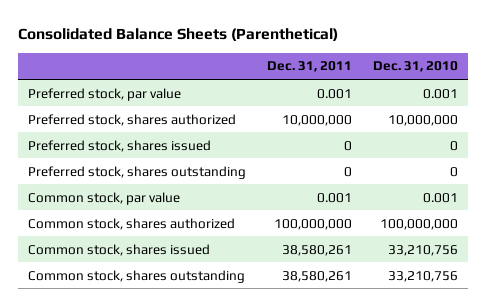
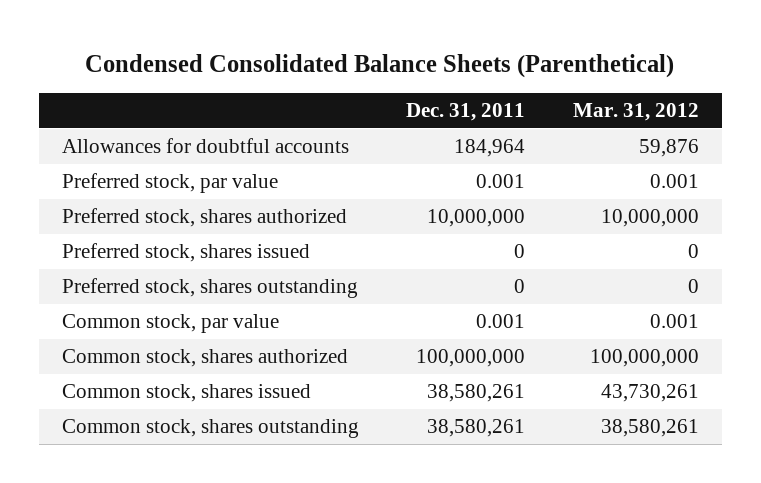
[17,27,338,41] Consolidated Balance Sheets (Parenthetical) -> [85,53,675,78] Condensed Consolidated Balance Sheets (Parenthetical)
[372,61,458,73] Dec. 31, 2010 -> none
none -> [572,103,699,122] Mar. 31, 2012
none -> [62,138,350,154] Allowances for doubtful accounts

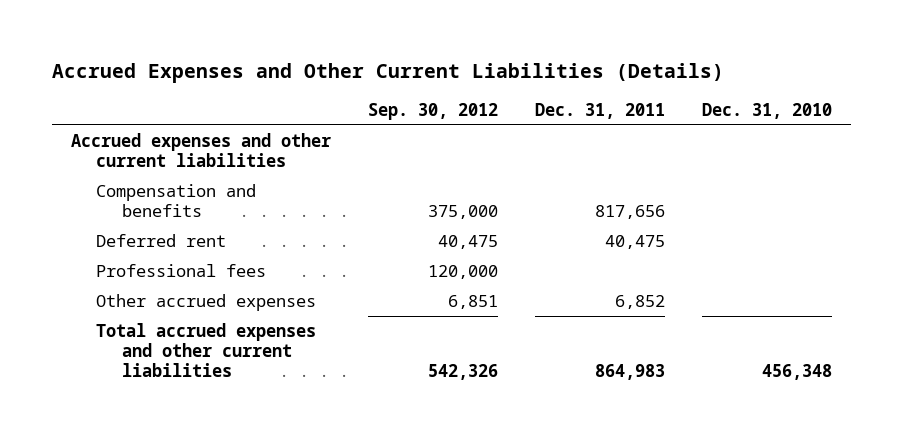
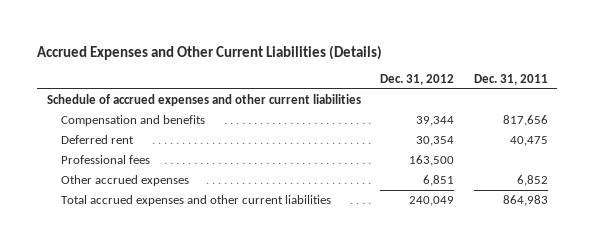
[367,103,498,121] Sep. 30, 2012 -> none
[702,103,833,120] Dec. 31, 2010 -> none
none -> [380,74,455,86] Dec. 31, 2012
[70,133,331,168] Accrued expenses and other current liabilities -> [46,93,361,106] Schedule of accrued expenses and other current liabilities

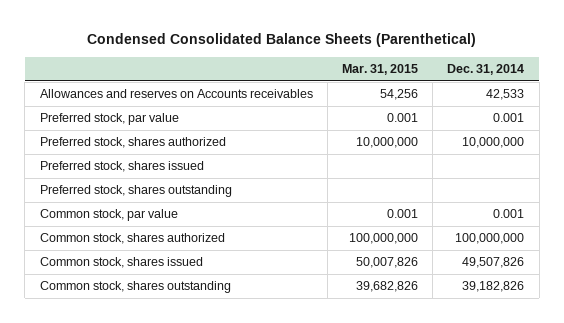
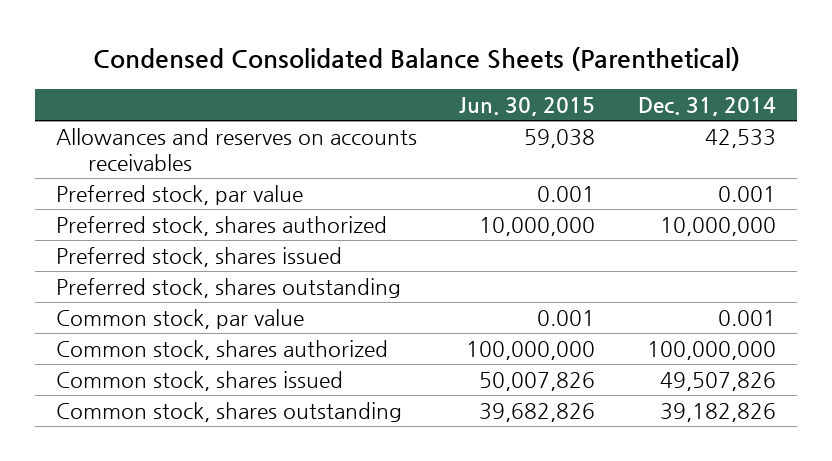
[342,63,419,75] Mar. 31, 2015 -> none
none -> [459,96,596,116] Jun. 30, 2015
[39,89,313,99] Allowances and reserves on Accounts receivables -> [55,128,417,171] Allowances and reserves on accounts receivables

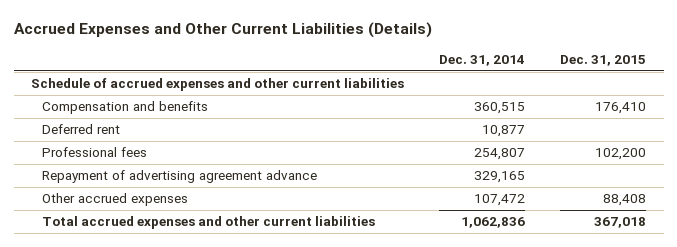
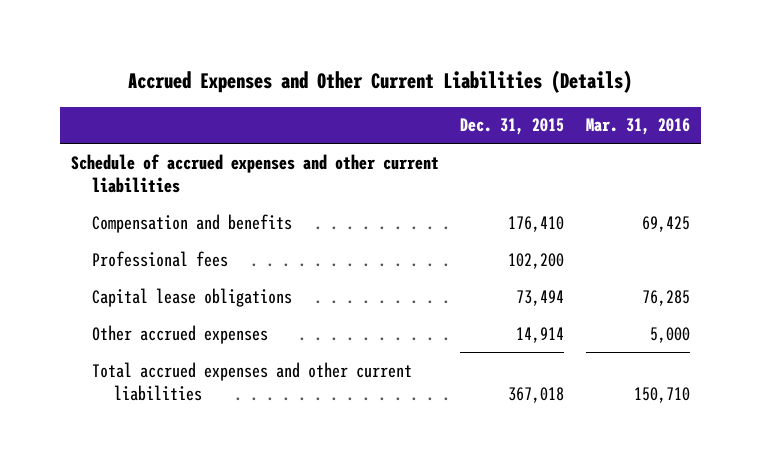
[439,54,526,66] Dec. 31, 2014 -> none
none -> [585,118,690,136] Mar. 31, 2016
[41,124,120,135] Deferred rent -> none
[41,170,317,184] Repayment of advertising agreement advance -> none
none -> [92,287,293,307] Capital lease obligations
[603,194,647,207] 88,408 -> [516,326,565,343] 14,914

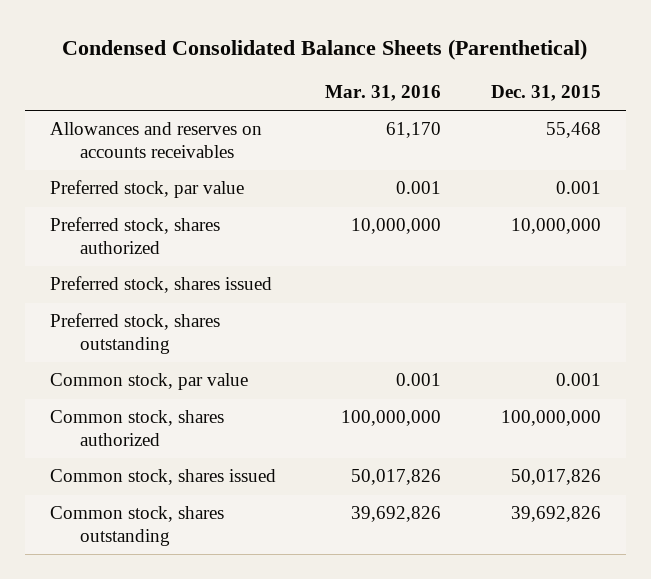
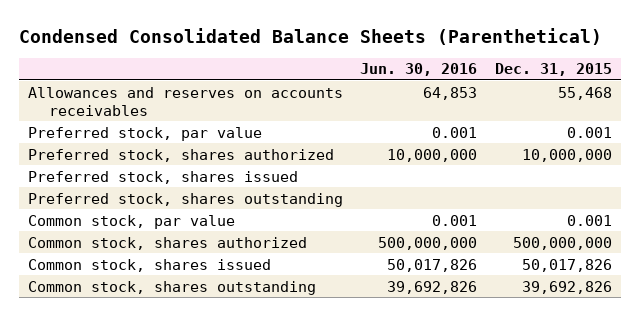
[325,85,442,102] Mar. 31, 2016 -> none
none -> [360,63,478,77] Jun. 30, 2016
[500,410,601,427] 100,000,000 -> [513,236,613,250] 500,000,000

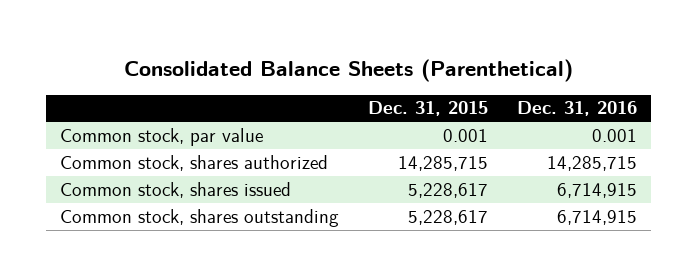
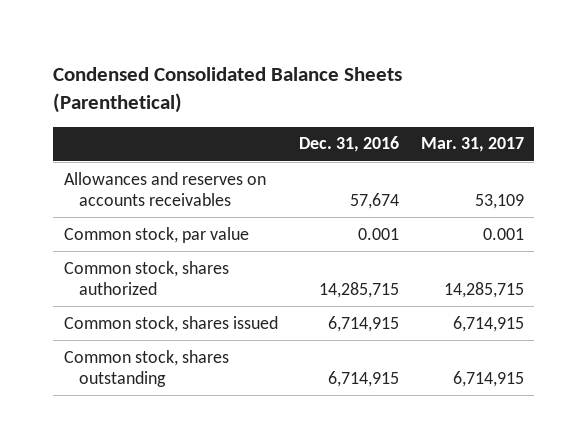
[123,58,573,82] Consolidated Balance Sheets (Parenthetical) -> [53,66,403,113] Condensed Consolidated Balance Sheets (Parenthetical)
[368,101,489,117] Dec. 31, 2015 -> none
none -> [420,137,524,153] Mar. 31, 2017
none -> [63,171,266,206] Allowances and reserves on accounts receivables

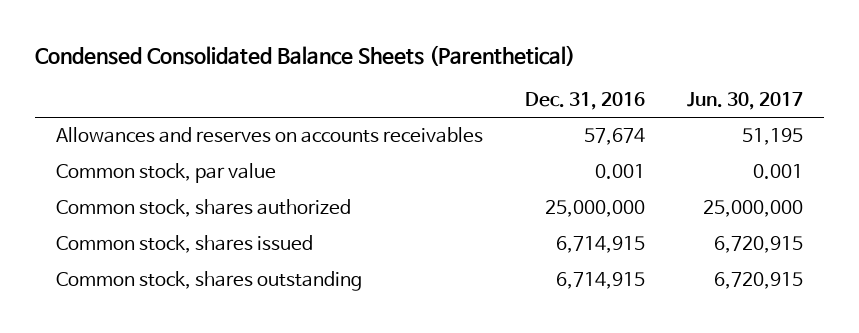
[420,137,524,153] Mar. 31, 2017 -> none
none -> [686,92,803,111] Jun. 30, 2017
[319,281,400,298] 14,285,715 -> [544,200,645,218] 25,000,000

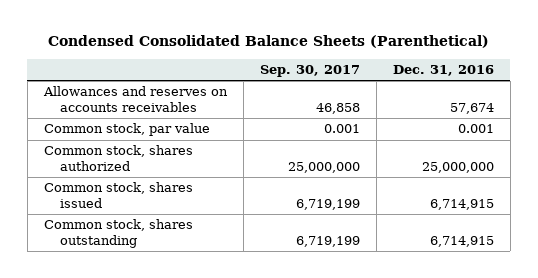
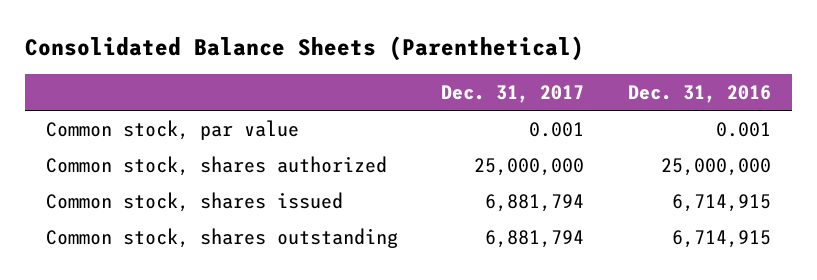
[47,35,489,49] Condensed Consolidated Balance Sheets (Parenthetical) -> [24,35,584,61] Consolidated Balance Sheets (Parenthetical)
[259,64,360,77] Sep. 30, 2017 -> none
none -> [441,84,585,103] Dec. 31, 2017
[42,86,228,112] Allowances and reserves on accounts receivables -> none

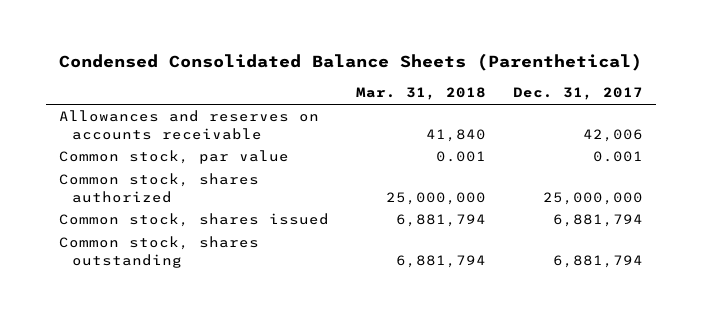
[24,35,584,61] Consolidated Balance Sheets (Parenthetical) -> [59,53,643,72] Condensed Consolidated Balance Sheets (Parenthetical)
[627,84,771,103] Dec. 31, 2016 -> none
none -> [356,87,487,101] Mar. 31, 2018
none -> [59,110,320,140] Allowances and reserves on accounts receivable

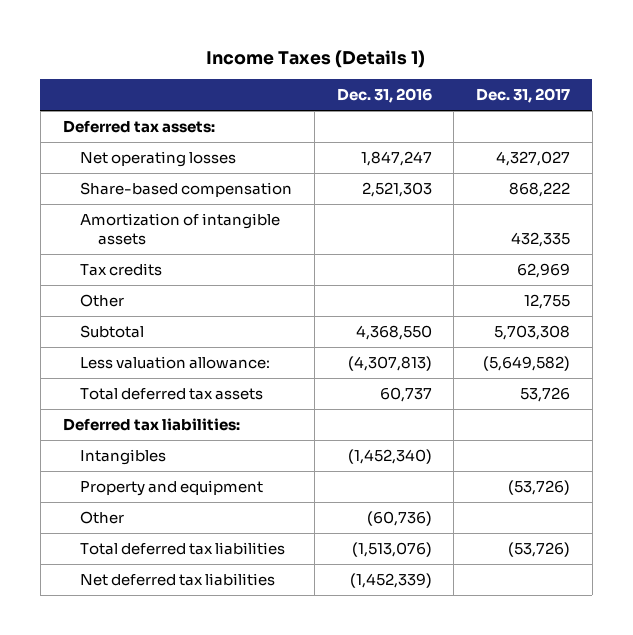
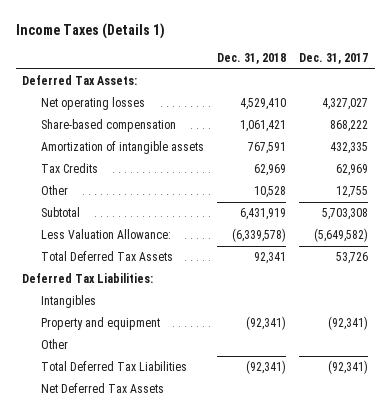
[336,88,432,104] Dec. 31, 2016 -> none
none -> [217,53,287,65] Dec. 31, 2018
[62,120,215,134] Deferred tax assets: -> [22,75,138,86] Deferred Tax Assets:
[80,263,163,277] Tax credits -> [40,163,98,174] Tax Credits
[80,356,271,370] Less valuation allowance: -> [40,229,171,240] Less Valuation Allowance:
[80,388,264,401] Total deferred tax assets -> [40,251,173,262] Total Deferred Tax Assets
[62,418,240,432] Deferred tax liabilities: -> [22,273,154,284] Deferred Tax Liabilities:
[508,480,571,496] (53,726) -> [328,316,369,331] (92,341)
[80,542,286,556] Total deferred tax liabilities -> [40,361,187,372] Total Deferred Tax Liabilities
[508,542,571,558] (53,726) -> [328,360,369,375] (92,341)
[80,573,276,587] Net deferred tax liabilities -> [40,383,164,394] Net Deferred Tax Assets

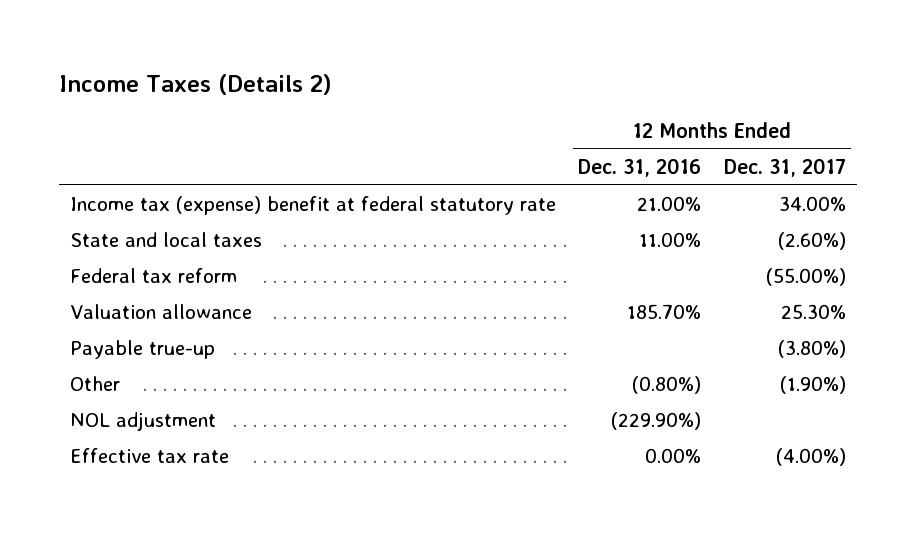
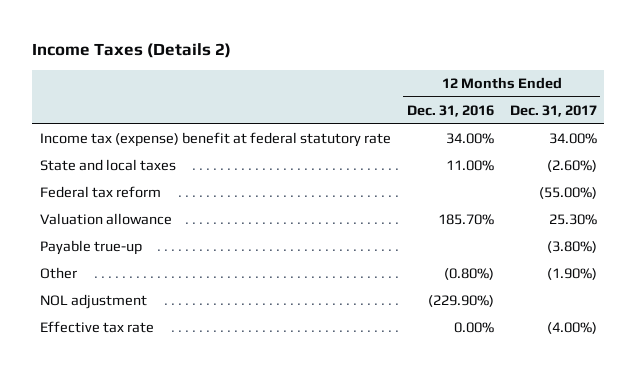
[637,196,702,212] 21.00% -> [445,133,494,145] 34.00%

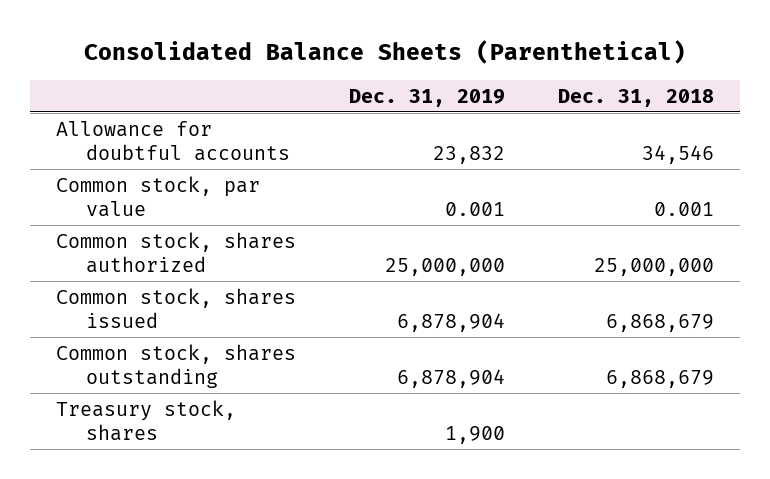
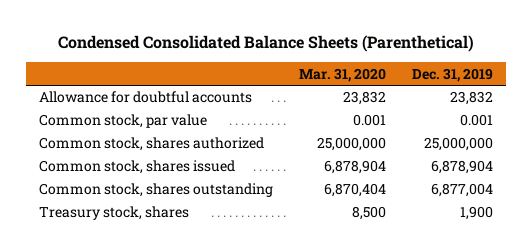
[83,40,686,65] Consolidated Balance Sheets (Parenthetical) -> [58,35,475,53] Condensed Consolidated Balance Sheets (Parenthetical)
[557,88,714,107] Dec. 31, 2018 -> none
none -> [299,67,387,82] Mar. 31, 2020
[396,369,505,389] 6,878,904 -> [430,183,493,198] 6,877,004

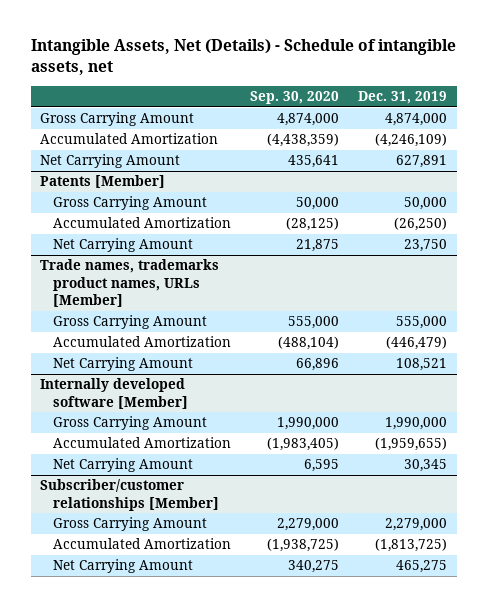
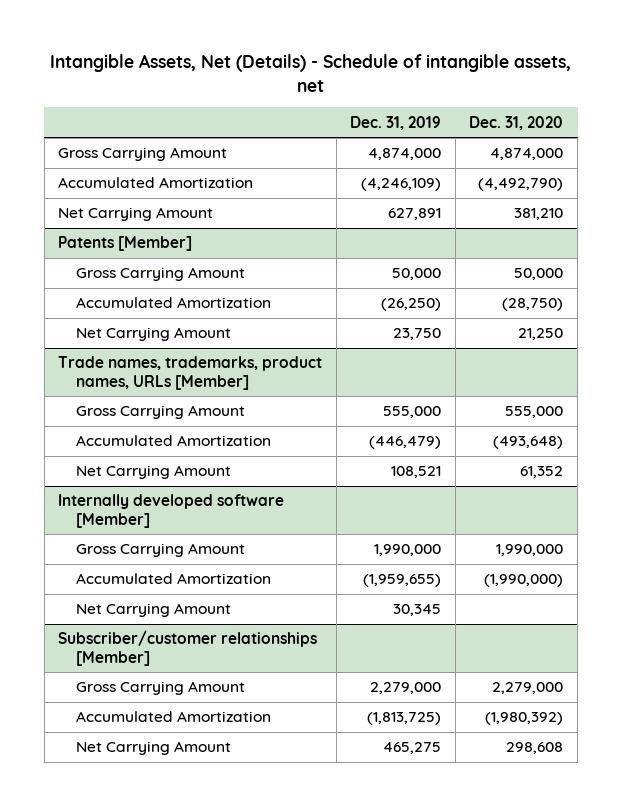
[250,91,340,105] Sep. 30, 2020 -> none
none -> [469,115,564,130] Dec. 31, 2020
[40,259,220,308] Trade names, trademarks product names, URLs [Member] -> [58,356,323,390] Trade names, trademarks, product names, URLs [Member]

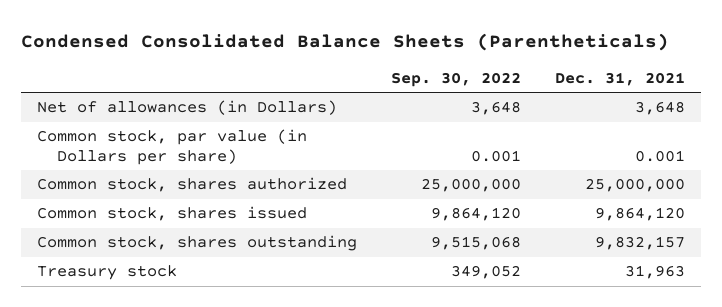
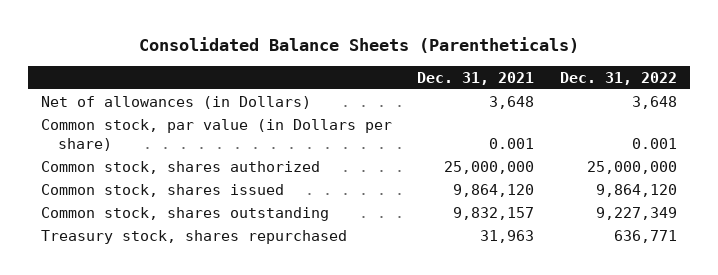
[20,32,669,51] Condensed Consolidated Balance Sheets (Parentheticals) -> [138,36,579,53] Consolidated Balance Sheets (Parentheticals)
[390,71,521,87] Sep. 30, 2022 -> none
none -> [560,71,678,85] Dec. 31, 2022
[37,265,178,281] Treasury stock -> [40,229,347,244] Treasury stock, shares repurchased

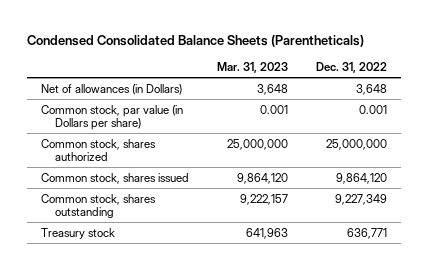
[138,36,579,53] Consolidated Balance Sheets (Parentheticals) -> [27,34,365,47] Condensed Consolidated Balance Sheets (Parentheticals)
[417,71,535,85] Dec. 31, 2021 -> none
none -> [217,61,289,73] Mar. 31, 2023
[40,229,347,244] Treasury stock, shares repurchased -> [41,227,116,239] Treasury stock

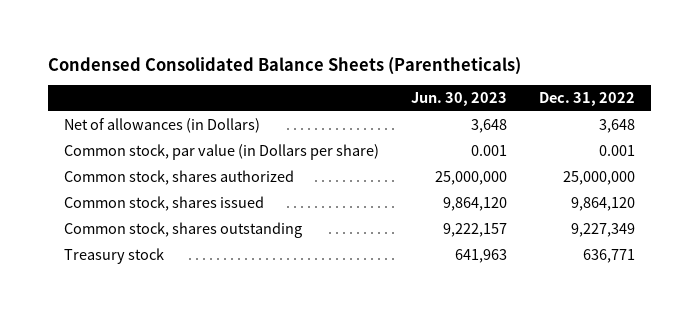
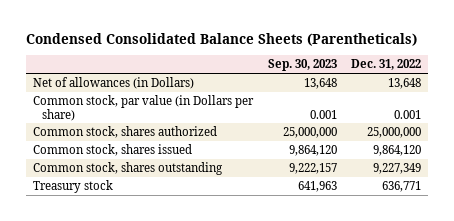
[411,92,508,107] Jun. 30, 2023 -> none
none -> [267,59,337,72] Sep. 30, 2023
[599,119,636,134] 3,648 -> [387,78,421,90] 13,648

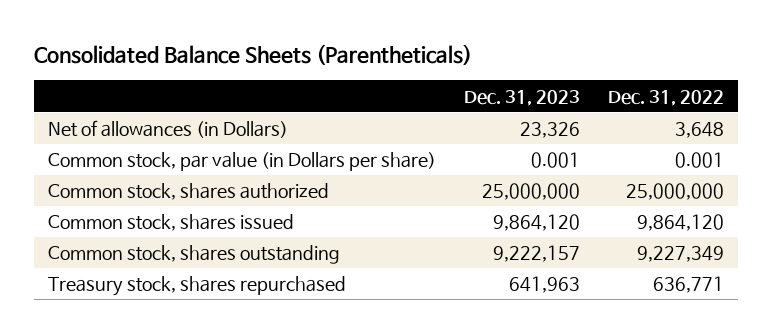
[26,32,418,46] Condensed Consolidated Balance Sheets (Parentheticals) -> [34,44,473,66] Consolidated Balance Sheets (Parentheticals)
[267,59,337,72] Sep. 30, 2023 -> none
none -> [463,89,580,106] Dec. 31, 2023
[387,78,421,90] 13,648 -> [674,122,724,139] 3,648
[33,180,114,194] Treasury stock -> [48,276,347,297] Treasury stock, shares repurchased

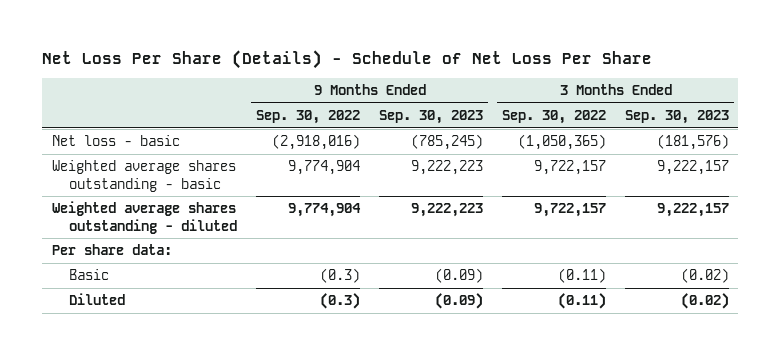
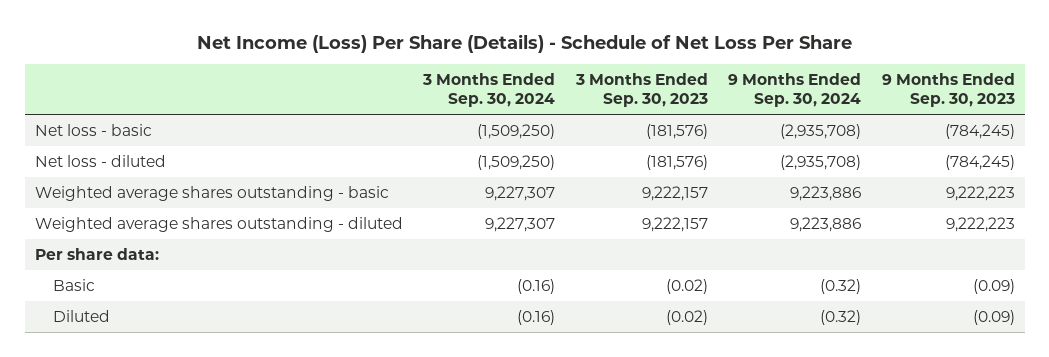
[42,49,653,69] Net Loss Per Share (Details) - Schedule of Net Loss Per Share -> [196,33,852,53] Net Income (Loss) Per Share (Details) - Schedule of Net Loss Per Share
[256,110,361,125] Sep. 30, 2022 -> none
[502,110,607,125] Sep. 30, 2022 -> none
none -> [422,73,556,108] 3 Months Ended Sep. 30, 2024
none -> [728,73,862,108] 9 Months Ended Sep. 30, 2024
[411,134,484,151] (785,245) -> [944,124,1015,140] (784,245)
none -> [34,155,166,168] Net loss - diluted

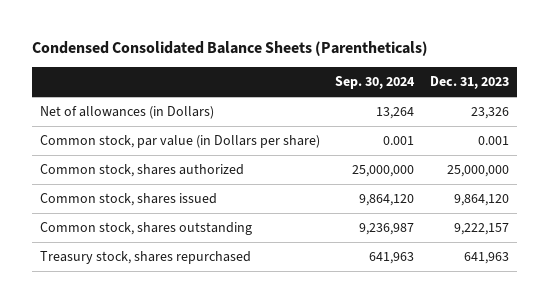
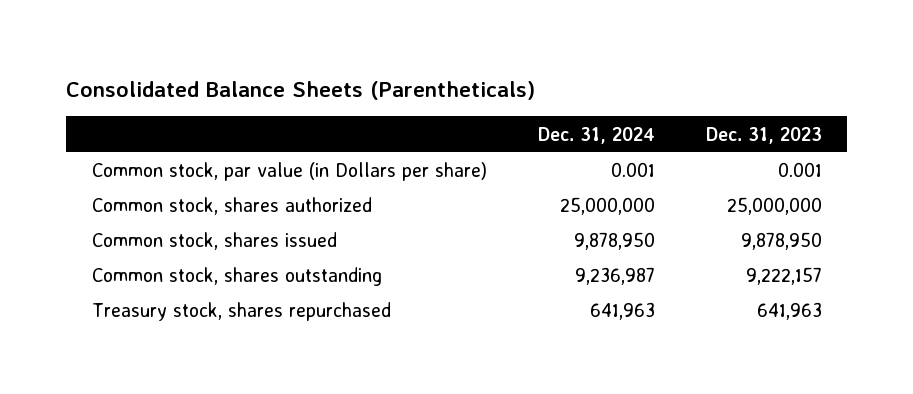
[31,41,428,57] Condensed Consolidated Balance Sheets (Parentheticals) -> [66,80,536,100] Consolidated Balance Sheets (Parentheticals)
[335,76,416,90] Sep. 30, 2024 -> none
none -> [537,126,655,144] Dec. 31, 2024
[39,105,214,119] Net of allowances (in Dollars) -> none
[454,193,510,206] 9,864,120 -> [740,232,822,251] 9,878,950

